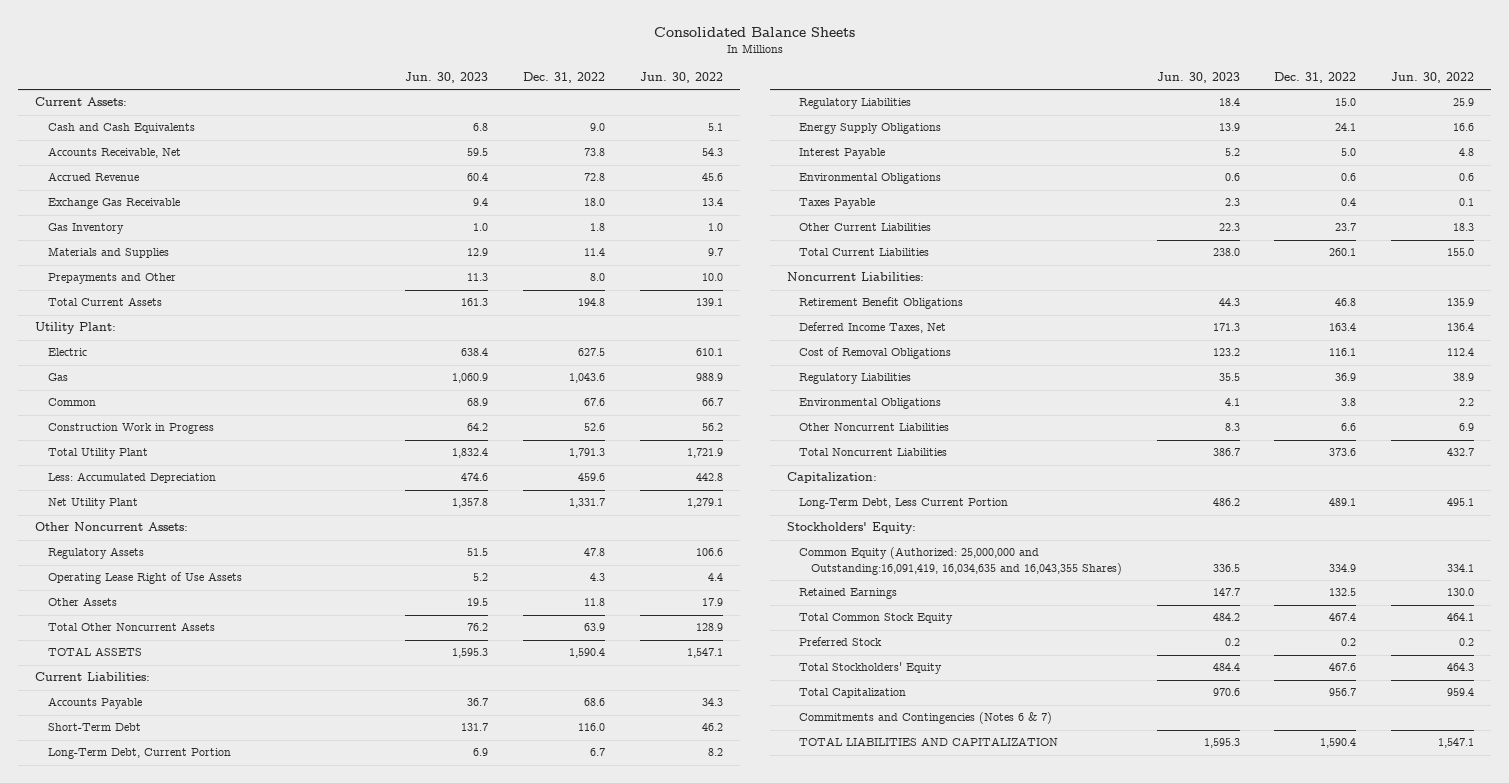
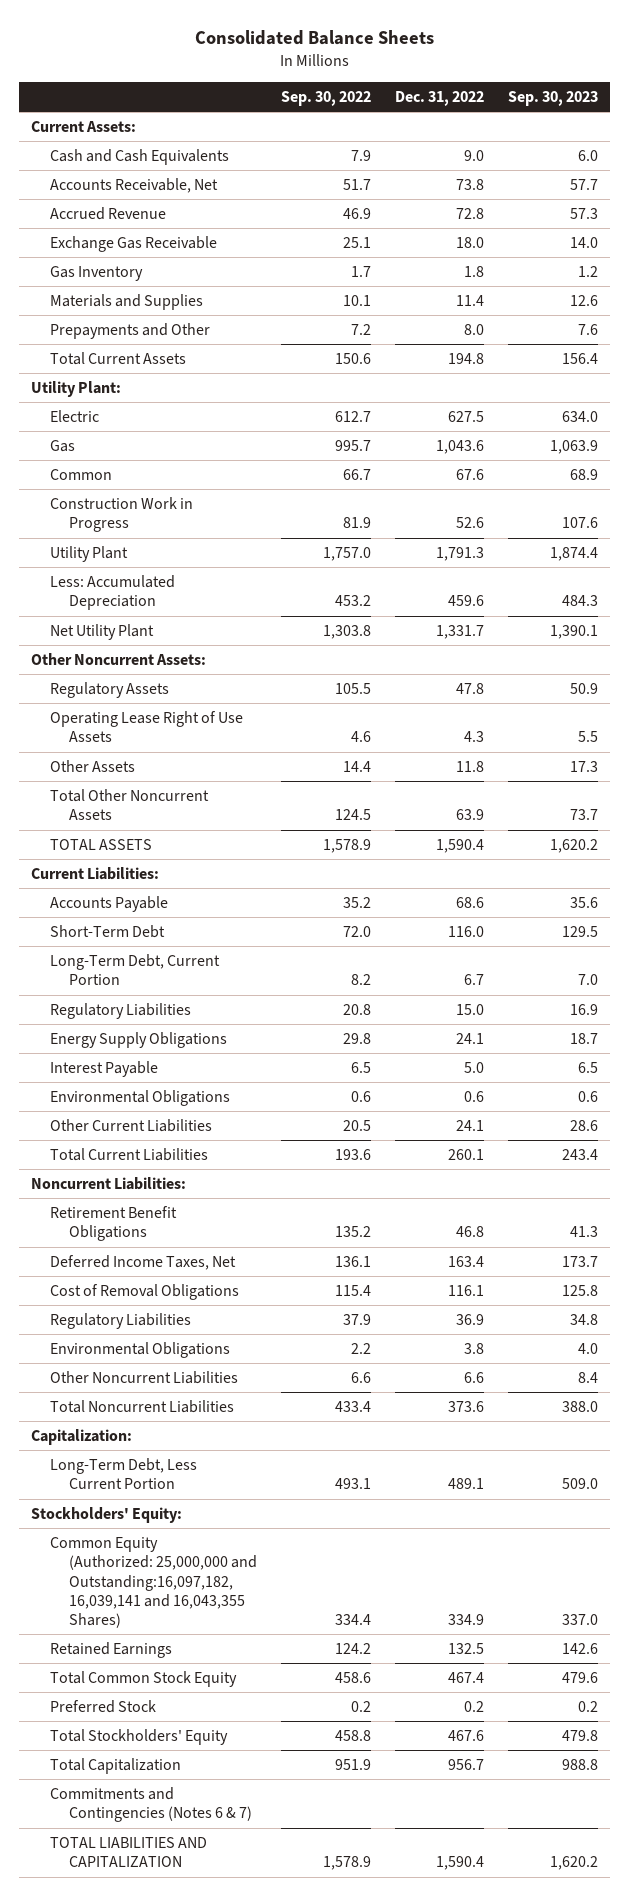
[405,72,489,84] Jun. 30, 2023 -> none
[639,72,723,84] Jun. 30, 2022 -> none
none -> [280,90,371,106] Sep. 30, 2022
none -> [508,90,599,106] Sep. 30, 2023
[47,448,148,460] Total Utility Plant -> [49,545,128,562] Utility Plant
[799,198,876,210] Taxes Payable -> none
[1335,223,1357,232] 23.7 -> [456,1119,485,1131] 24.1
[799,547,1123,575] Common Equity (Authorized: 25,000,000 and Outstanding:16,091,419, 16,034,635 and 16,043,355 Shares) -> [49,1536,257,1629] Common Equity (Authorized: 25,000,000 and Outstanding:16,097,182, 16,039,141 and 16,043,355 Shares)

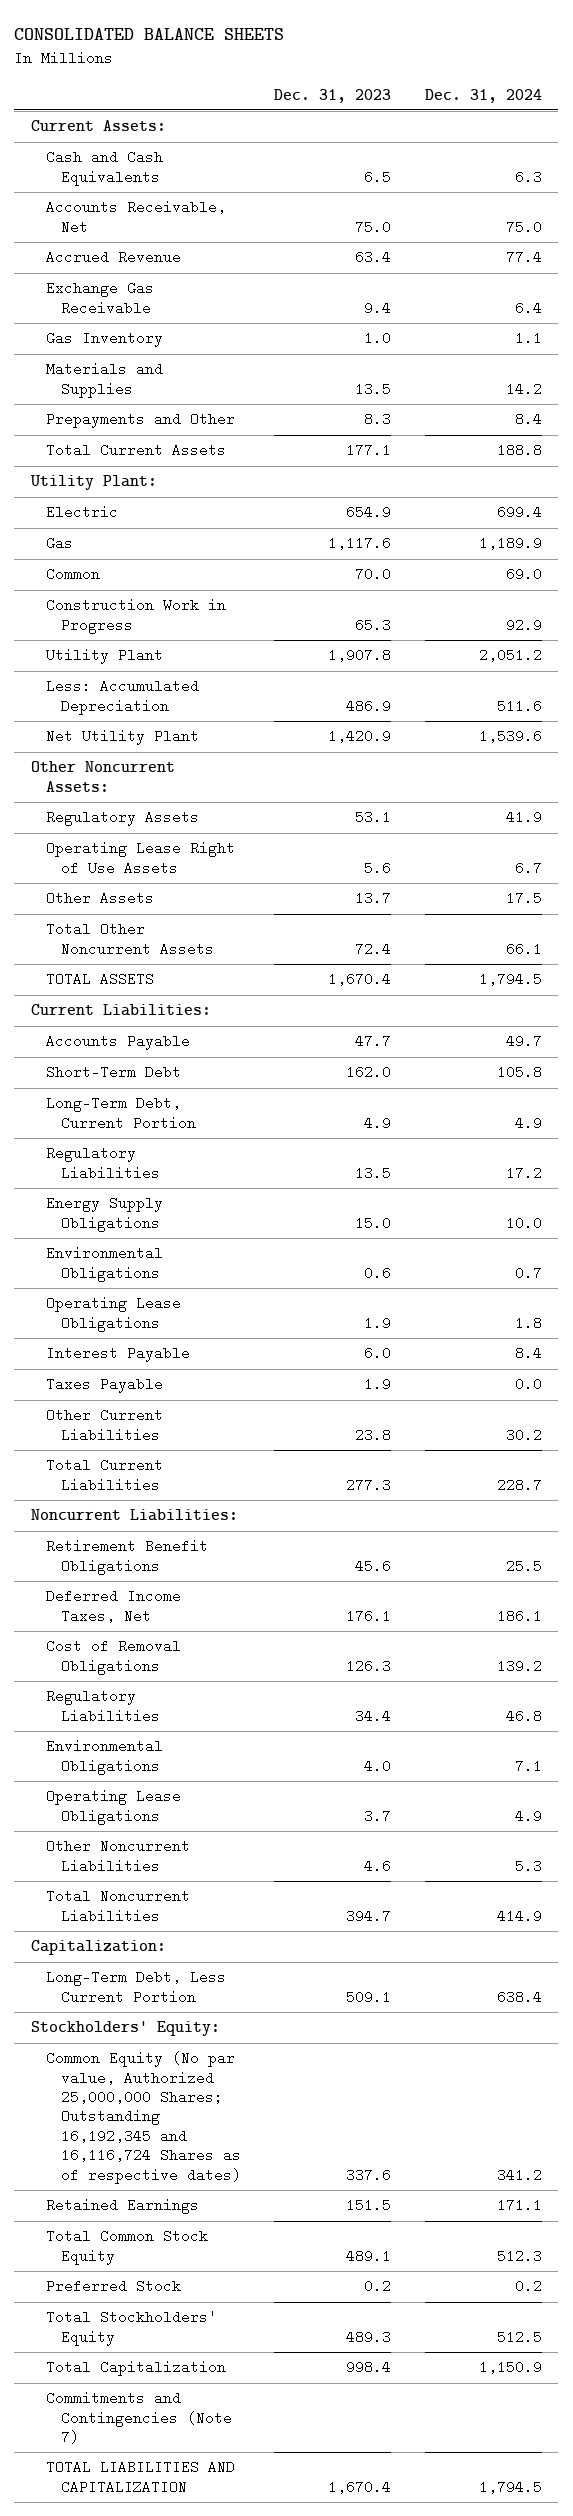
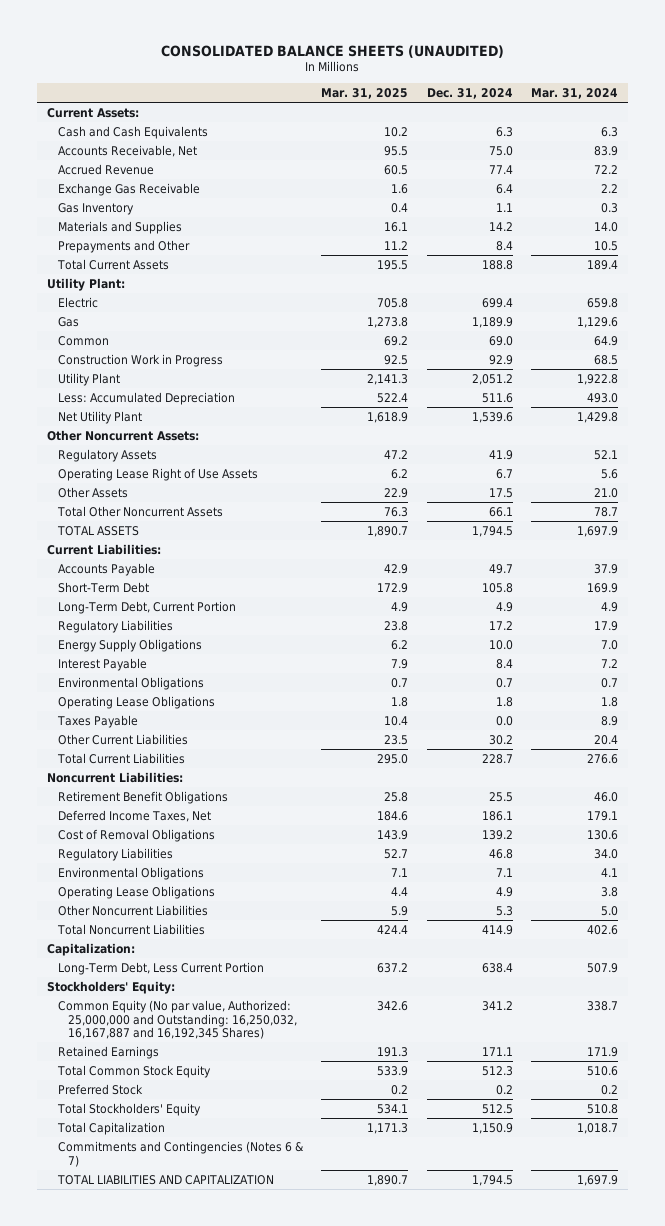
[14,28,285,41] CONSOLIDATED BALANCE SHEETS -> [161,44,505,58] CONSOLIDATED BALANCE SHEETS (UNAUDITED)
[274,88,392,103] Dec. 31, 2023 -> none
none -> [321,87,409,99] Mar. 31, 2025
none -> [531,87,619,99] Mar. 31, 2024
[46,1346,191,1363] Interest Payable -> [57,657,147,671] Interest Payable
[46,2051,242,2184] Common Equity (No par value, Authorized 25,000,000 Shares; Outstanding 16,192,345 and 16,116,724 Shares as of respective dates) -> [57,999,298,1040] Common Equity (No par value, Authorized: 25,000,000 and Outstanding: 16,250,032, 16,167,887 and 16,192,345 Shares)
[46,2391,233,2445] Commitments and Contingencies (Note 7) -> [57,1140,304,1167] Commitments and Contingencies (Notes 6 & 7)

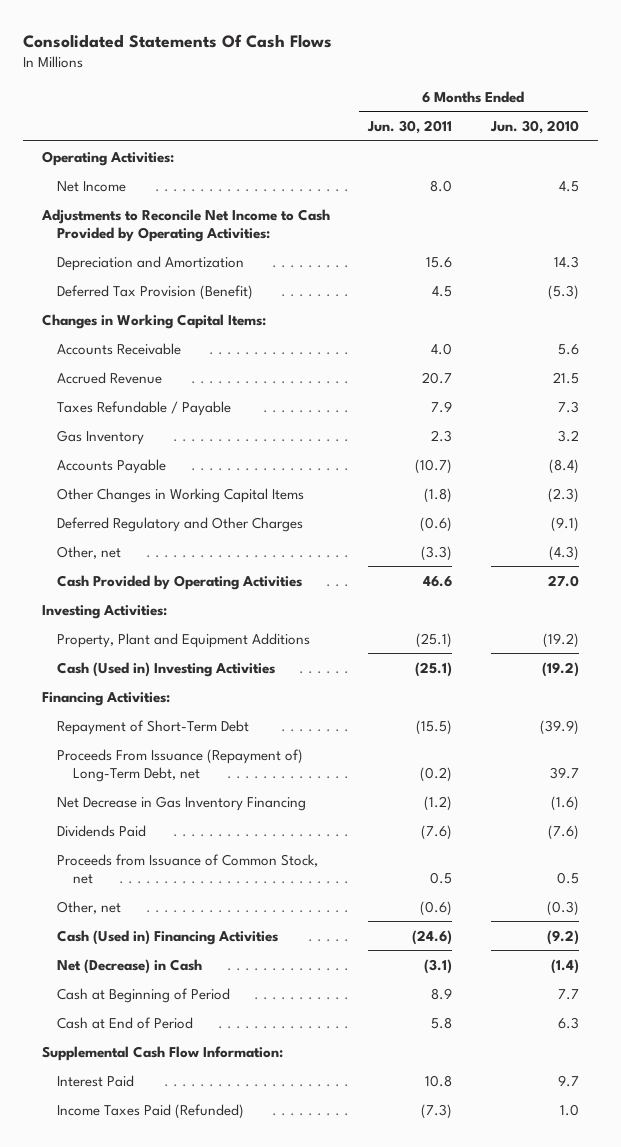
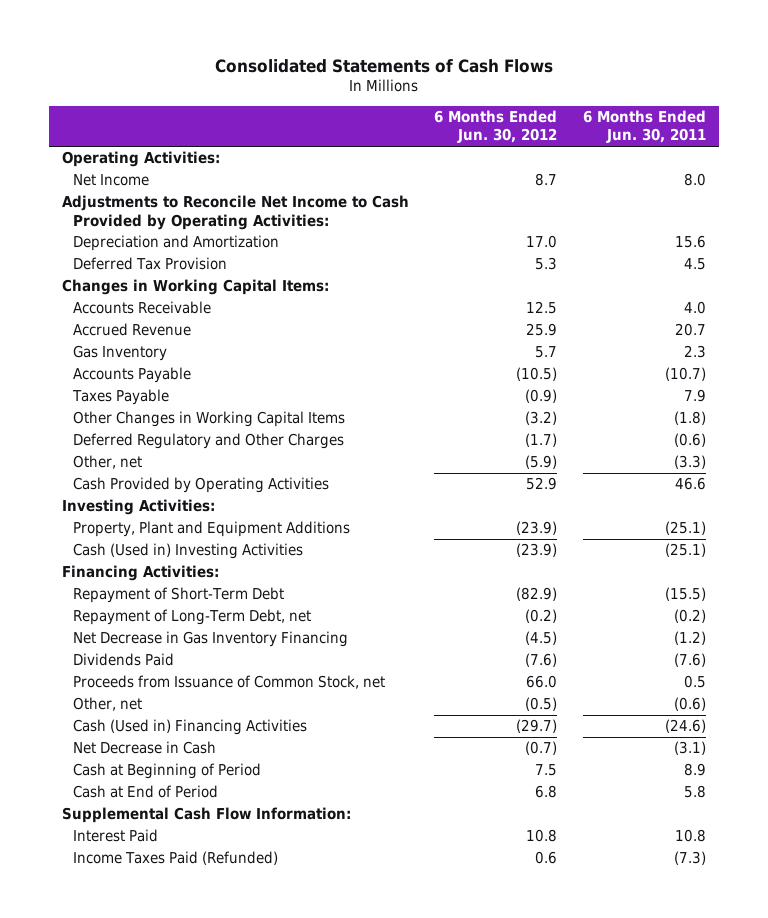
[23,33,333,48] Consolidated Statements Of Cash Flows -> [214,58,553,73] Consolidated Statements of Cash Flows
[489,120,579,135] Jun. 30, 2010 -> none
none -> [434,110,558,144] 6 Months Ended Jun. 30, 2012
[57,284,254,300] Deferred Tax Provision (Benefit) -> [72,257,227,271] Deferred Tax Provision
[57,400,232,416] Taxes Refundable / Payable -> none
none -> [71,389,169,406] Taxes Payable
[57,748,304,782] Proceeds From Issuance (Repayment of) Long-Term Debt, net -> [72,609,311,626] Repayment of Long-Term Debt, net
[57,958,203,974] Net (Decrease) in Cash -> [72,741,216,755] Net Decrease in Cash

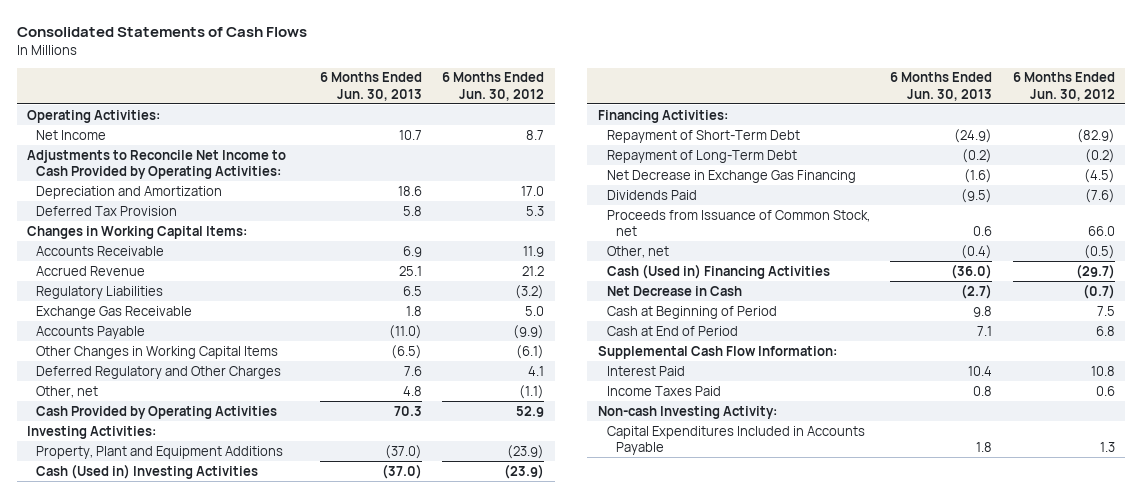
[582,110,706,144] 6 Months Ended Jun. 30, 2011 -> none
none -> [319,72,422,101] 6 Months Ended Jun. 30, 2013
[72,345,167,362] Gas Inventory -> none
[71,389,169,406] Taxes Payable -> none
[526,301,558,315] 12.5 -> [523,245,545,257] 11.9
[526,323,558,337] 25.9 -> [522,265,545,276] 21.2
none -> [36,285,164,299] Regulatory Liabilities
none -> [36,305,193,319] Exchange Gas Receivable
[516,367,558,382] (10.5) -> [513,324,545,339] (9.9)
[525,411,558,426] (3.2) -> [516,344,545,359] (6.1)
[525,433,558,448] (1.7) -> [528,365,545,376] 4.1
[525,455,558,470] (5.9) -> [519,384,545,399] (1.1)
[72,609,311,626] Repayment of Long-Term Debt, net -> [606,149,797,163] Repayment of Long-Term Debt
[72,631,348,648] Net Decrease in Gas Inventory Financing -> [606,169,856,183] Net Decrease in Exchange Gas Financing
[72,851,278,866] Income Taxes Paid (Refunded) -> [606,385,721,396] Income Taxes Paid
none -> [597,405,777,419] Non-cash Investing Activity:
none -> [606,425,865,456] Capital Expenditures Included in Accounts Payable

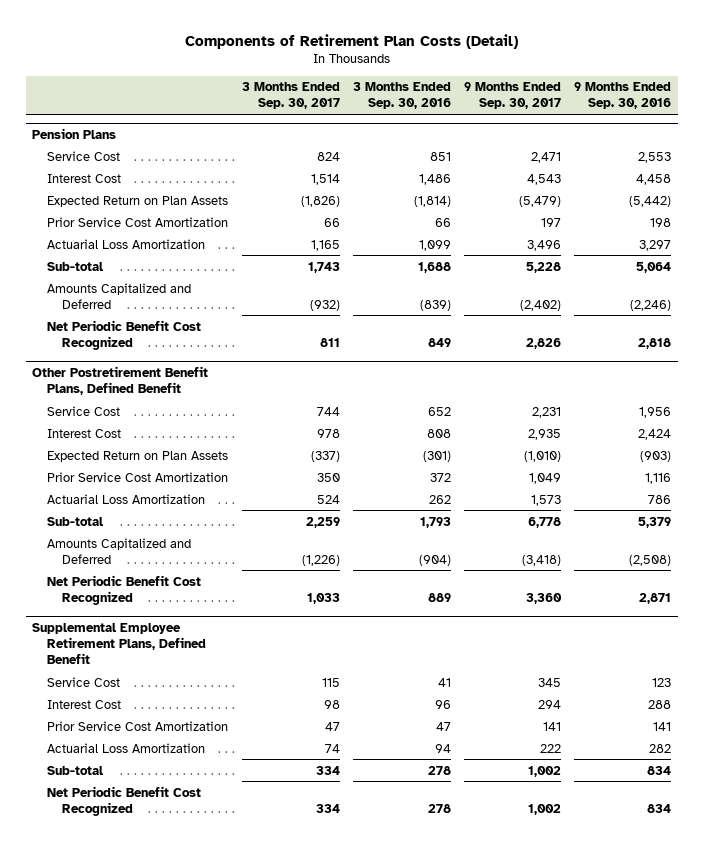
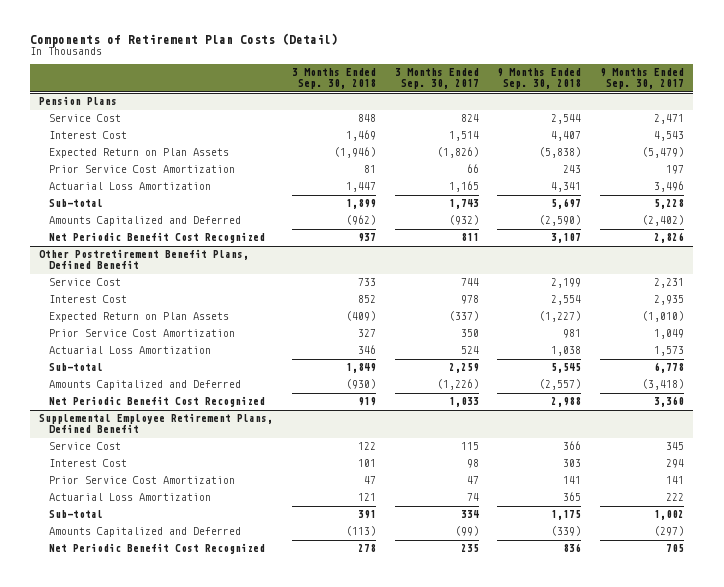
[352,82,451,110] 3 Months Ended Sep. 30, 2016 -> none
[574,82,672,110] 9 Months Ended Sep. 30, 2016 -> none
none -> [292,68,377,90] 3 Months Ended Sep. 30, 2018
none -> [497,68,582,90] 9 Months Ended Sep. 30, 2018
none -> [49,527,242,538] Amounts Capitalized and Deferred
[315,803,340,813] 334 -> [460,544,479,553] 235
[527,803,561,815] 1,002 -> [666,544,685,553] 705

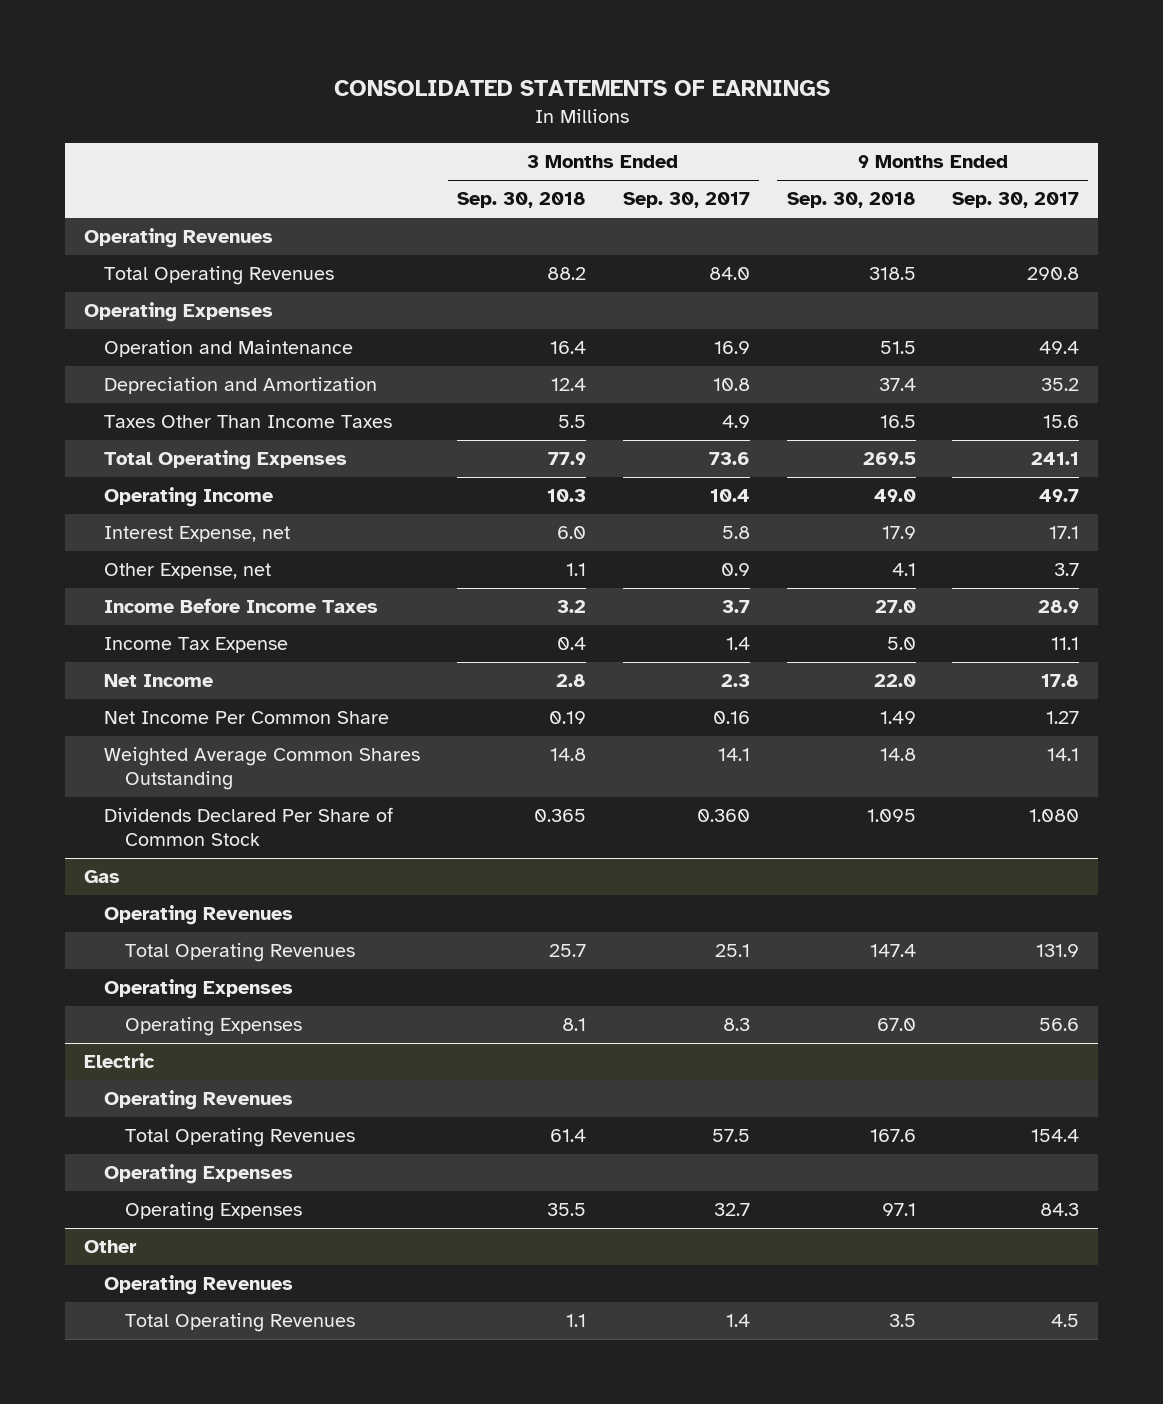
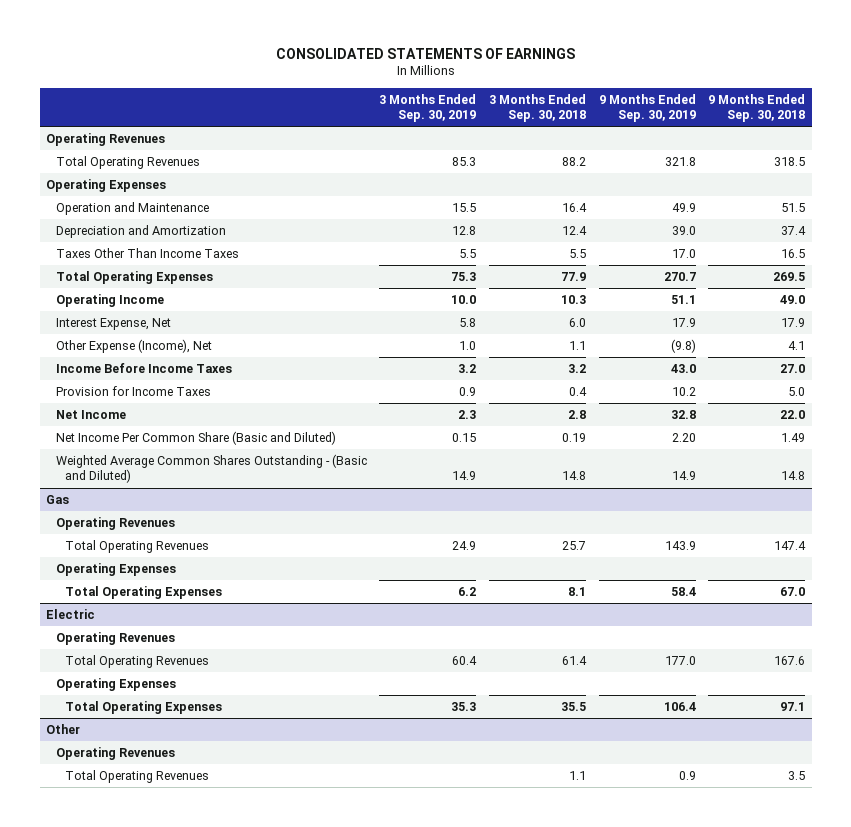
[622,192,750,209] Sep. 30, 2017 -> none
[952,192,1080,209] Sep. 30, 2017 -> none
none -> [379,93,477,123] 3 Months Ended Sep. 30, 2019
none -> [598,93,696,123] 9 Months Ended Sep. 30, 2019
[104,526,291,543] Interest Expense, net -> [55,317,171,330] Interest Expense, Net
[104,563,272,580] Other Expense, net -> [55,338,212,353] Other Expense (Income), Net
[104,637,289,654] Income Tax Expense -> [55,385,211,396] Provision for Income Taxes
[104,807,394,846] Dividends Declared Per Share of Common Stock -> none
[104,711,390,725] Net Income Per Common Share -> [55,430,336,445] Net Income Per Common Share (Basic and Diluted)
[104,747,421,790] Weighted Average Common Shares Outstanding -> [55,453,367,484] Weighted Average Common Shares Outstanding - (Basic and Diluted)
[124,1017,302,1037] Operating Expenses -> [65,585,223,599] Total Operating Expenses
[124,1202,302,1222] Operating Expenses -> [65,700,223,714] Total Operating Expenses

